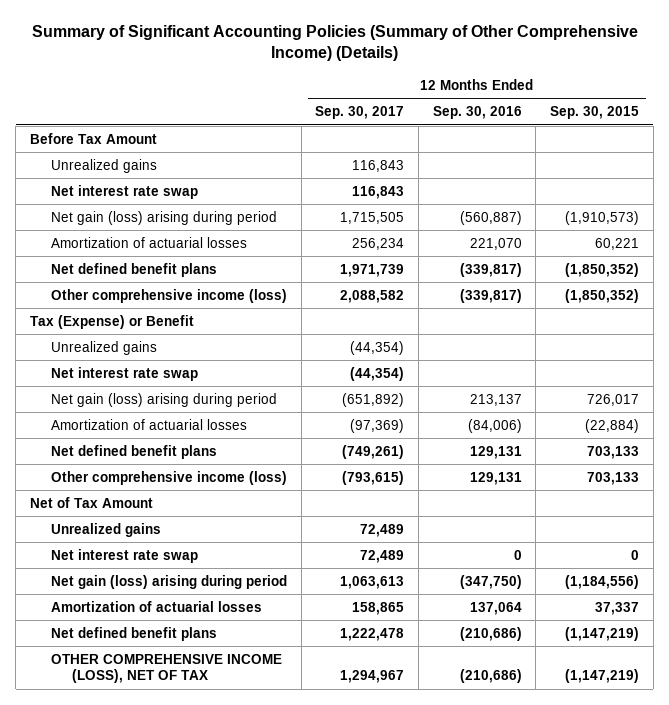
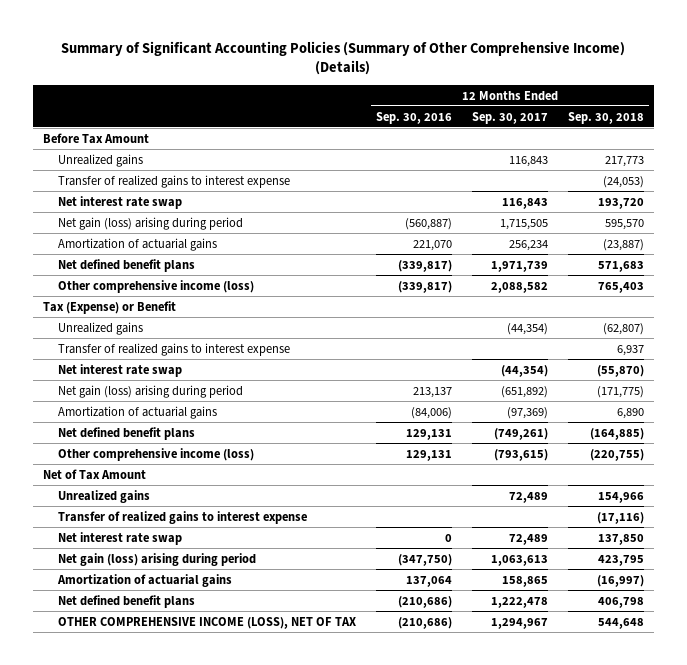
[550,106,640,120] Sep. 30, 2015 -> none
none -> [568,111,645,124] Sep. 30, 2018
none -> [58,174,291,188] Transfer of realized gains to interest expense
[50,236,247,248] Amortization of actuarial losses -> [58,237,218,251] Amortization of actuarial gains
none -> [58,342,291,356] Transfer of realized gains to interest expense
[50,418,247,430] Amortization of actuarial losses -> [58,405,218,419] Amortization of actuarial gains
none -> [58,510,308,524] Transfer of realized gains to interest expense
[50,600,262,612] Amortization of actuarial losses -> [57,573,233,587] Amortization of actuarial gains

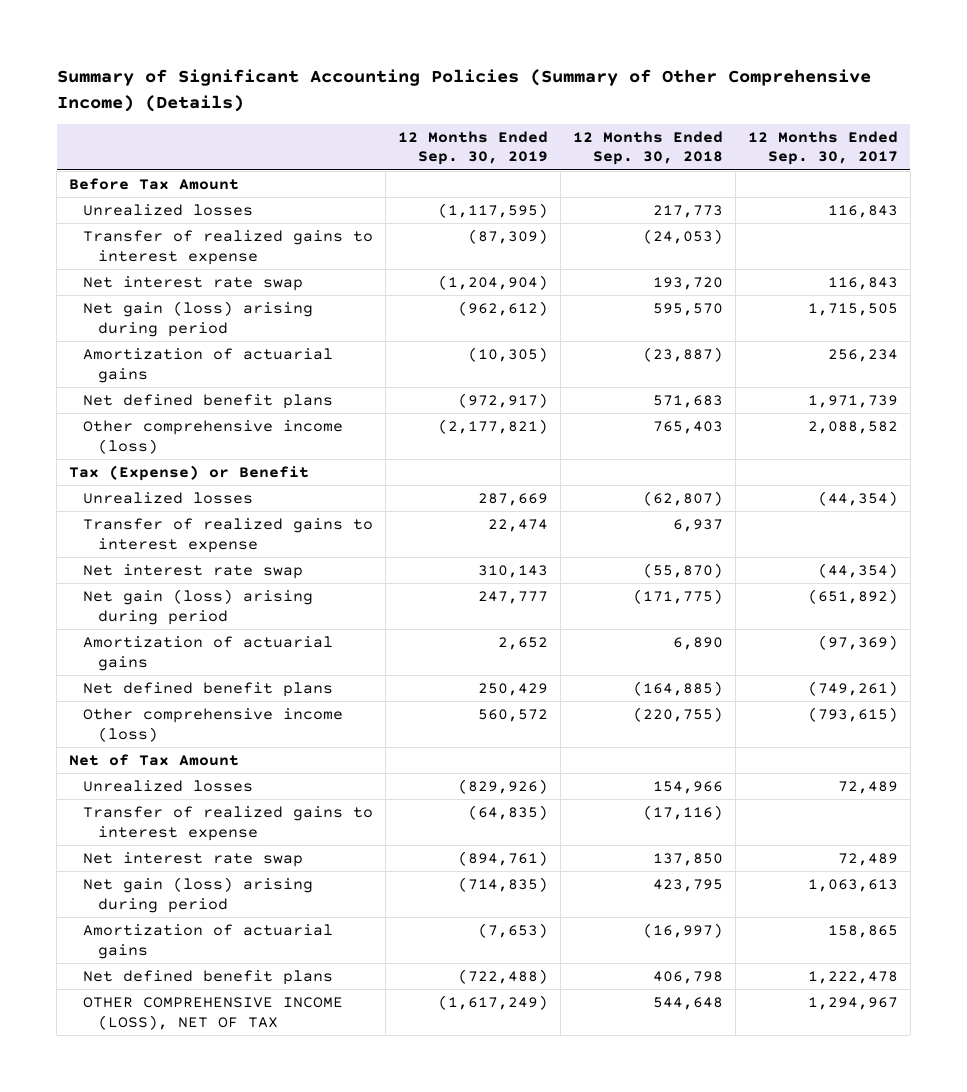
[376,111,453,124] Sep. 30, 2016 -> none
none -> [398,130,549,166] 12 Months Ended Sep. 30, 2019
[58,153,144,167] Unrealized gains -> [83,203,254,216] Unrealized losses
[58,321,144,335] Unrealized gains -> [83,491,254,504] Unrealized losses
[58,489,151,503] Unrealized gains -> [83,779,254,792] Unrealized losses

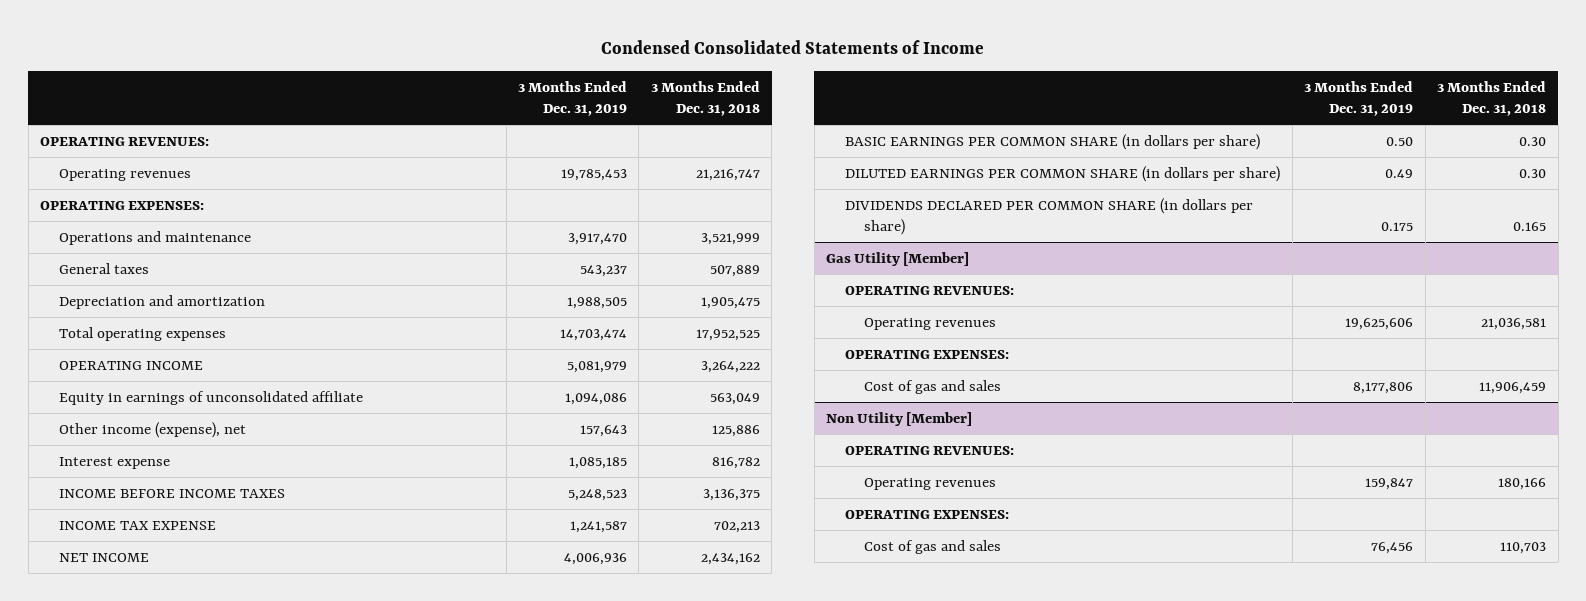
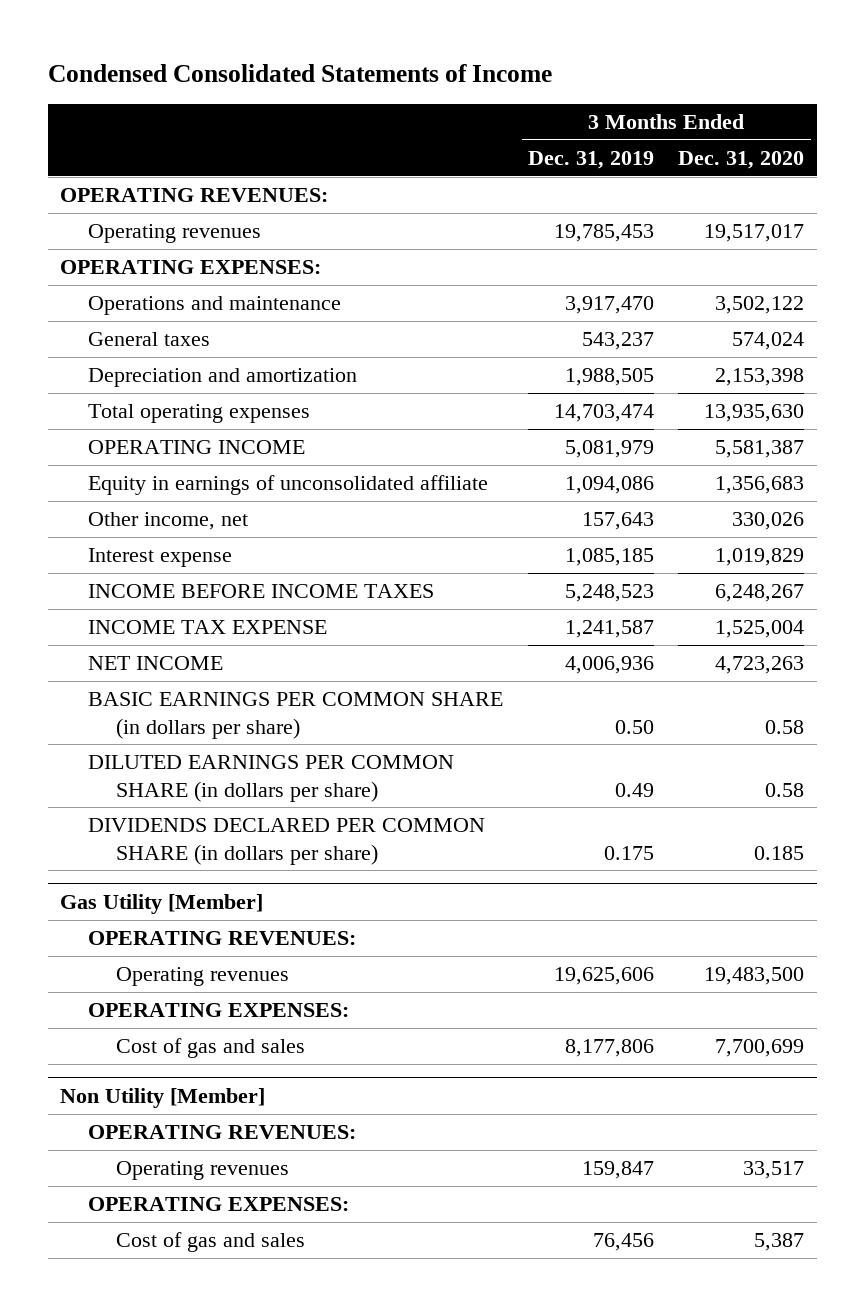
[650,80,760,116] 3 Months Ended Dec. 31, 2018 -> none
none -> [678,150,805,169] Dec. 31, 2020
[59,421,247,438] Other income (expense), net -> [88,512,249,531] Other income, net

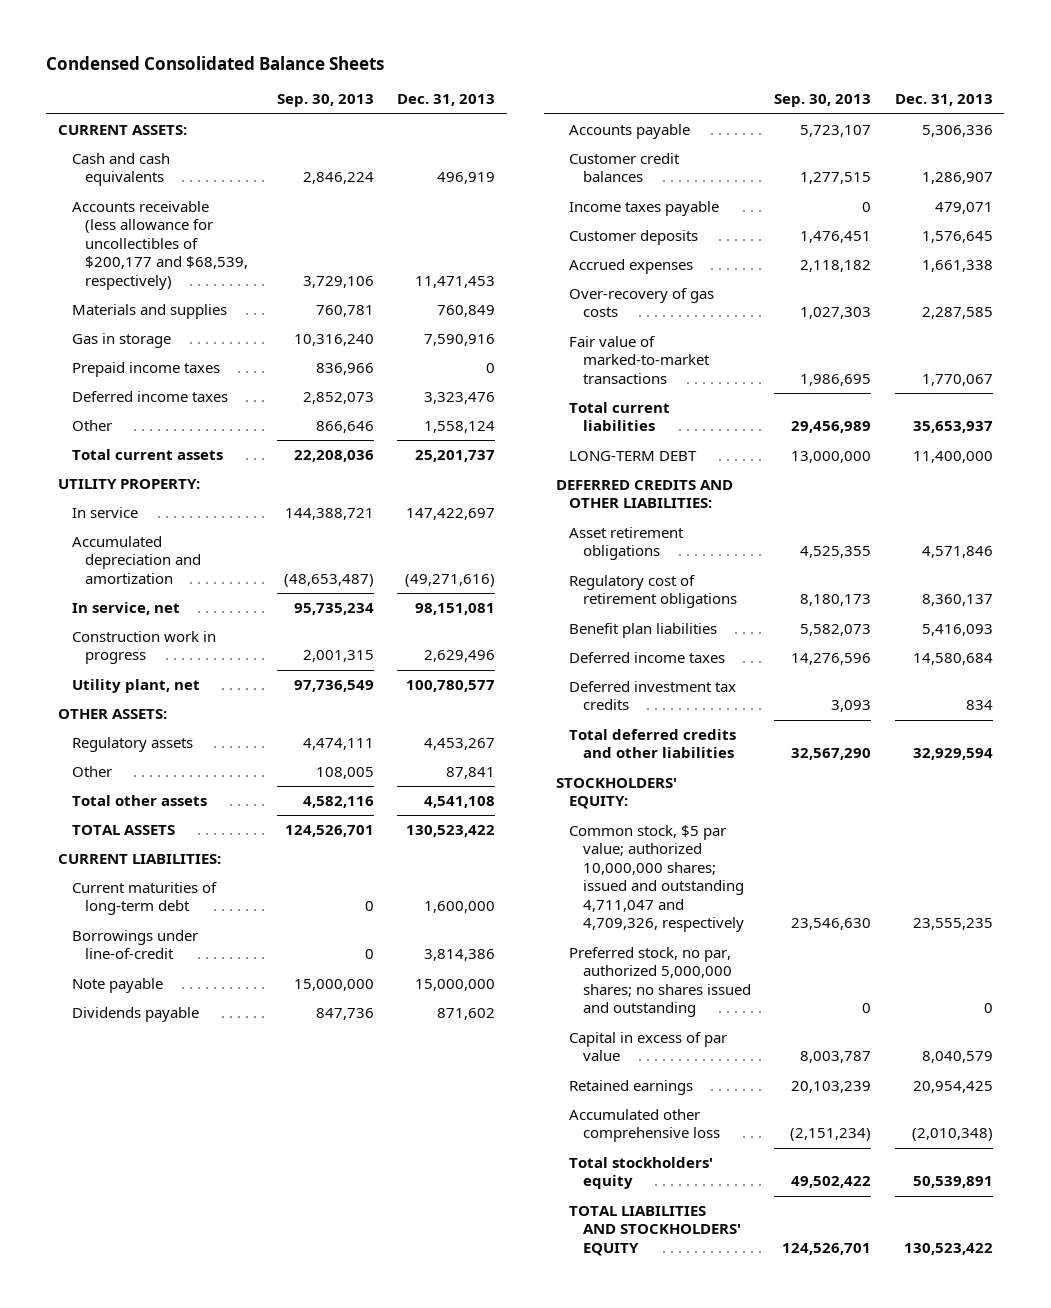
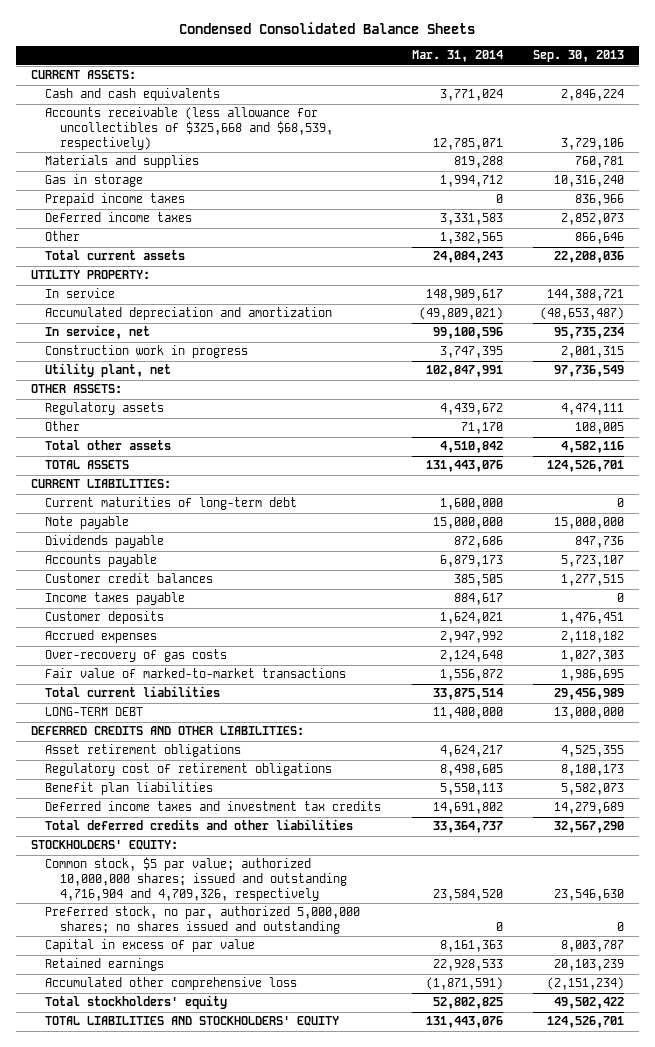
[397,94,496,107] Dec. 31, 2013 -> none
none -> [411,50,503,63] Mar. 31, 2014
[71,200,249,290] Accounts receivable (less allowance for uncollectibles of $200,177 and $68,539, respectively) -> [45,107,334,150] Accounts receivable (less allowance for uncollectibles of $325,668 and $68,539, respectively)
[71,929,198,960] Borrowings under line-of-credit -> none
[569,680,737,711] Deferred investment tax credits -> none
[569,651,726,663] Deferred income taxes -> [45,801,382,812] Deferred income taxes and investment tax credits
[791,652,872,665] 14,276,596 -> [553,802,624,815] 14,279,689
[569,824,744,933] Common stock, $5 par value; authorized 10,000,000 shares; issued and outstanding 4,711,047 and 4,709,326, respectively -> [45,857,348,901] Common stock, $5 par value; authorized 10,000,000 shares; issued and outstanding 4,716,904 and 4,709,326, respectively

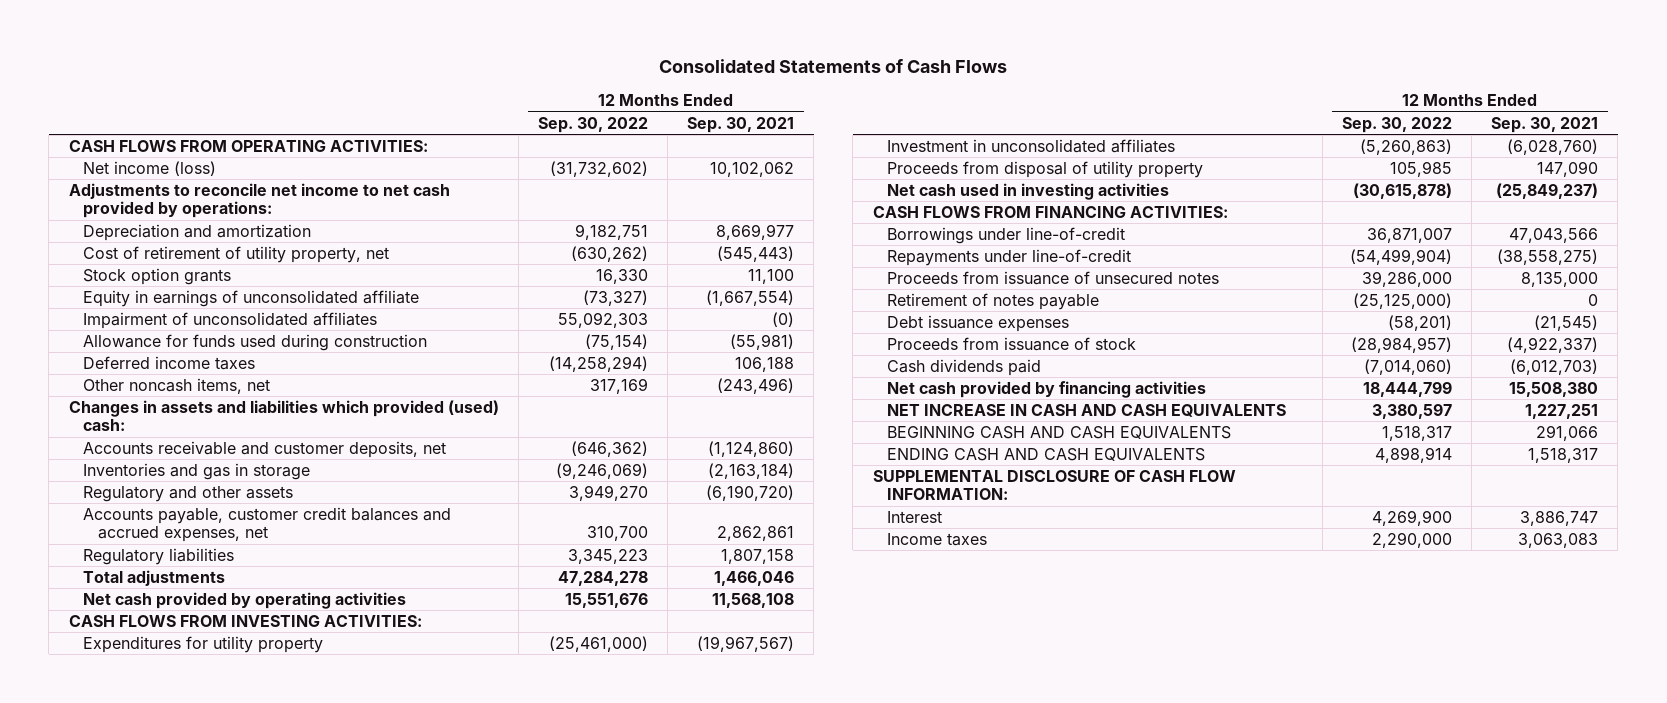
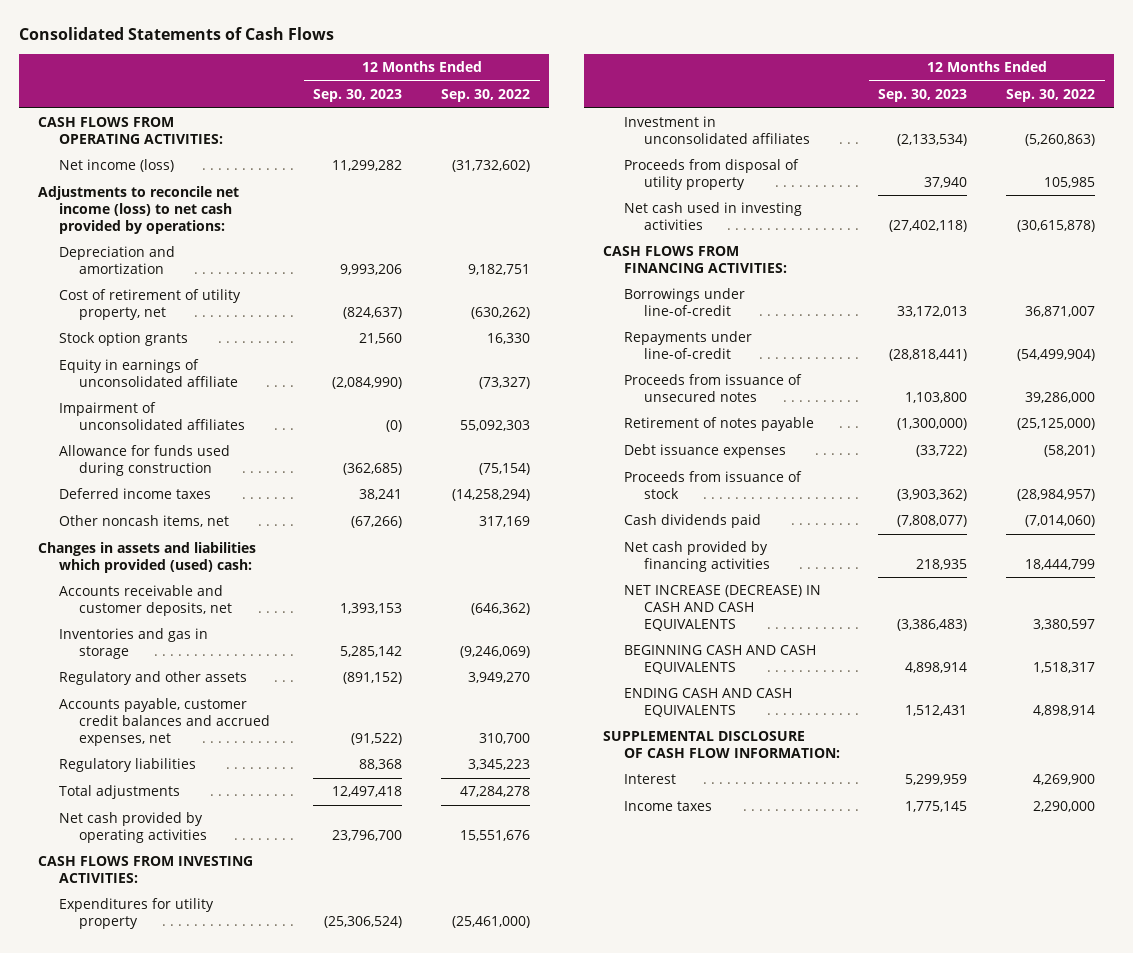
[686,116,794,133] Sep. 30, 2021 -> none
none -> [313,89,403,103] Sep. 30, 2023
[68,182,450,219] Adjustments to reconcile net income to net cash provided by operations: -> [38,186,240,234] Adjustments to reconcile net income (loss) to net cash provided by operations:
[887,403,1287,417] NET INCREASE IN CASH AND CASH EQUIVALENTS -> [623,585,821,631] NET INCREASE (DECREASE) IN CASH AND CASH EQUIVALENTS

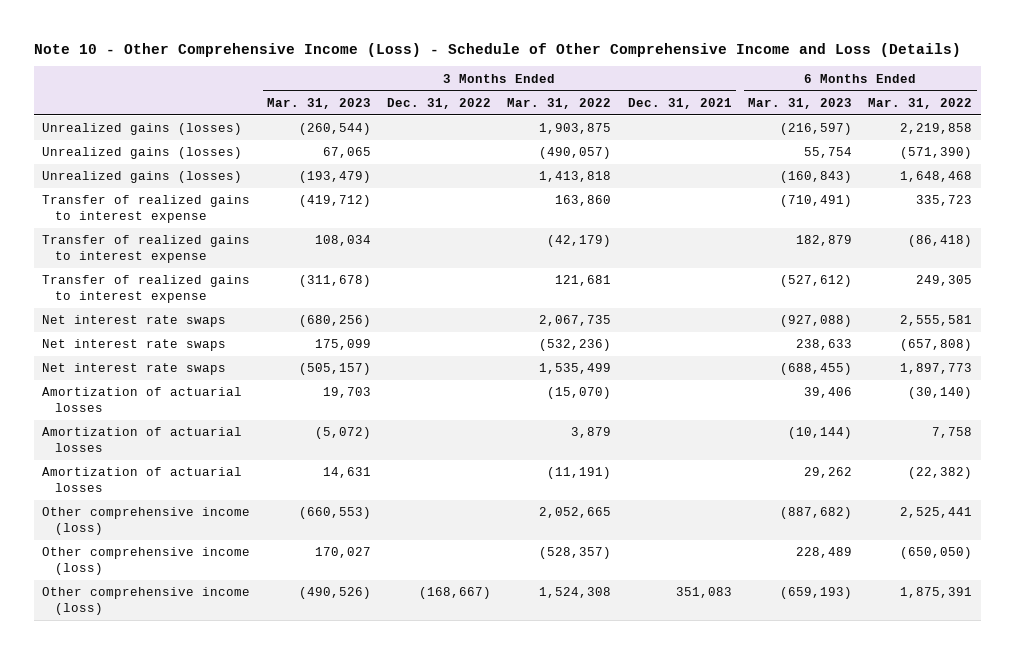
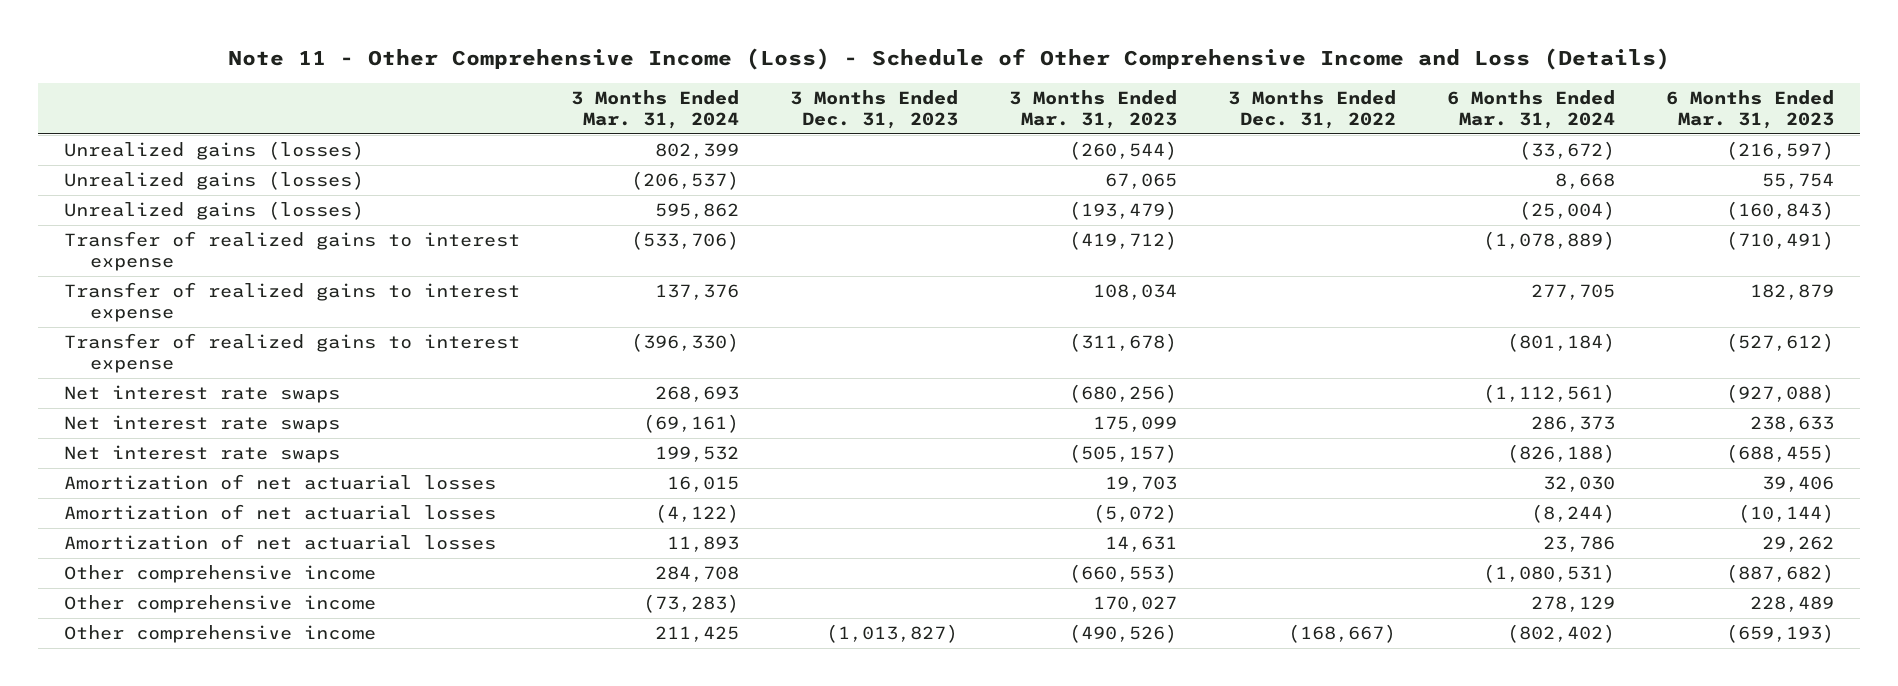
[34,42,962,57] Note 10 - Other Comprehensive Income (Loss) - Schedule of Other Comprehensive Income and Loss (Details) -> [227,48,1670,71] Note 11 - Other Comprehensive Income (Loss) - Schedule of Other Comprehensive Income and Loss (Details)
[507,97,612,109] Mar. 31, 2022 -> none
[627,97,732,109] Dec. 31, 2021 -> none
[868,97,973,109] Mar. 31, 2022 -> none
none -> [570,89,739,129] 3 Months Ended Mar. 31, 2024
none -> [789,89,958,129] 3 Months Ended Dec. 31, 2023
none -> [1447,89,1616,129] 6 Months Ended Mar. 31, 2024
[42,387,243,413] Amortization of actuarial losses -> [63,474,496,491] Amortization of net actuarial losses
[42,427,243,453] Amortization of actuarial losses -> [63,504,496,521] Amortization of net actuarial losses
[42,467,243,493] Amortization of actuarial losses -> [63,534,496,551] Amortization of net actuarial losses
[42,507,251,536] Other comprehensive income (loss) -> [63,565,376,584] Other comprehensive income
[42,547,251,576] Other comprehensive income (loss) -> [63,595,376,614] Other comprehensive income
[42,587,251,616] Other comprehensive income (loss) -> [63,625,376,644] Other comprehensive income

